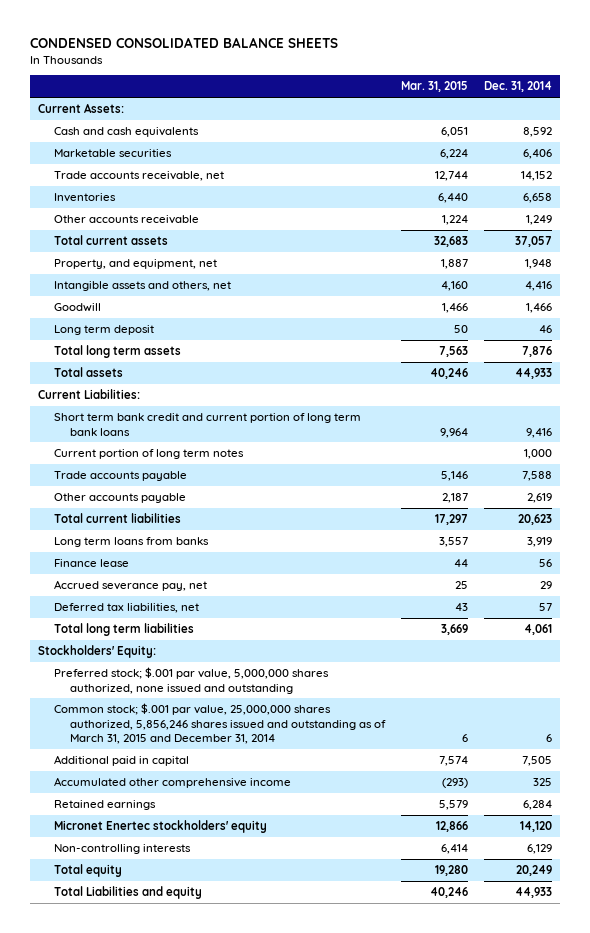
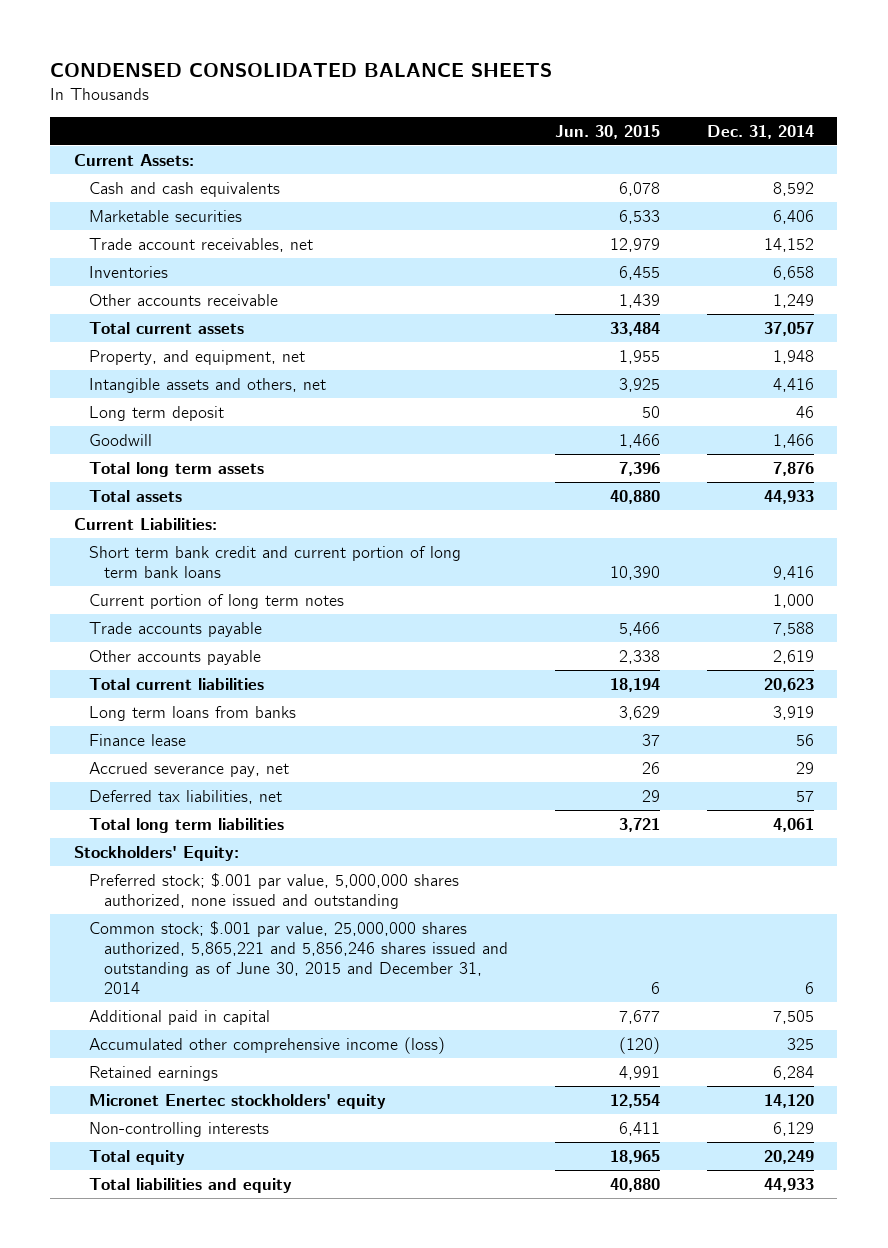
[401,81,469,93] Mar. 31, 2015 -> none
none -> [555,124,661,139] Jun. 30, 2015
[54,170,225,181] Trade accounts receivable, net -> [89,237,314,252] Trade account receivables, net
[54,302,102,312] Goodwill -> [89,433,153,446] Goodwill
[54,702,387,745] Common stock; $.001 par value, 25,000,000 shares authorized, 5,856,246 shares issued and outstanding as of March 31, 2015 and December 31, 2014 -> [89,920,509,994] Common stock; $.001 par value, 25,000,000 shares authorized, 5,865,221 and 5,856,246 shares issued and outstanding as of June 30, 2015 and December 31, 2014
[54,776,292,788] Accumulated other comprehensive income -> [89,1036,446,1054] Accumulated other comprehensive income (loss)
[54,885,203,899] Total Liabilities and equity -> [89,1177,293,1193] Total liabilities and equity

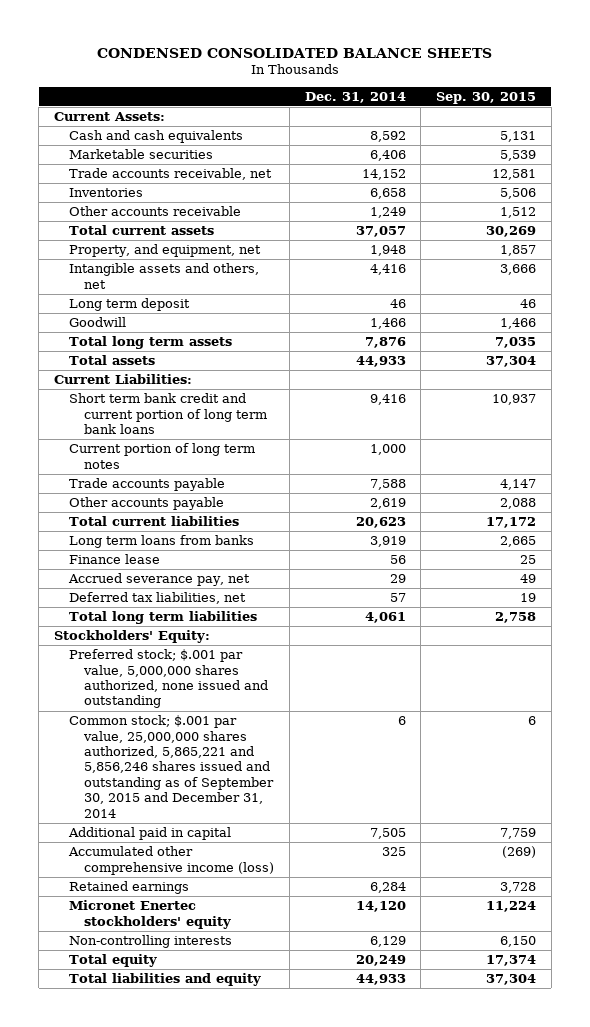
[555,124,661,139] Jun. 30, 2015 -> none
none -> [435,91,536,104] Sep. 30, 2015
[89,237,314,252] Trade account receivables, net -> [69,168,273,181] Trade accounts receivable, net
[89,920,509,994] Common stock; $.001 par value, 25,000,000 shares authorized, 5,865,221 and 5,856,246 shares issued and outstanding as of June 30, 2015 and December 31, 2014 -> [69,715,275,818] Common stock; $.001 par value, 25,000,000 shares authorized, 5,865,221 and 5,856,246 shares issued and outstanding as of September 30, 2015 and December 31, 2014

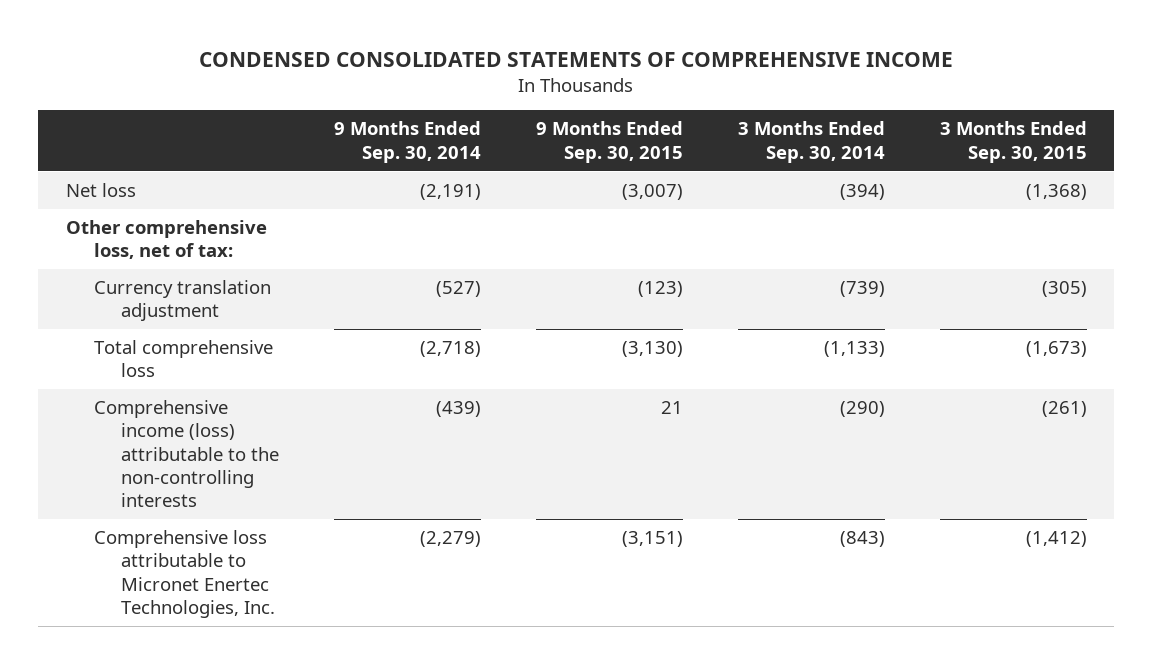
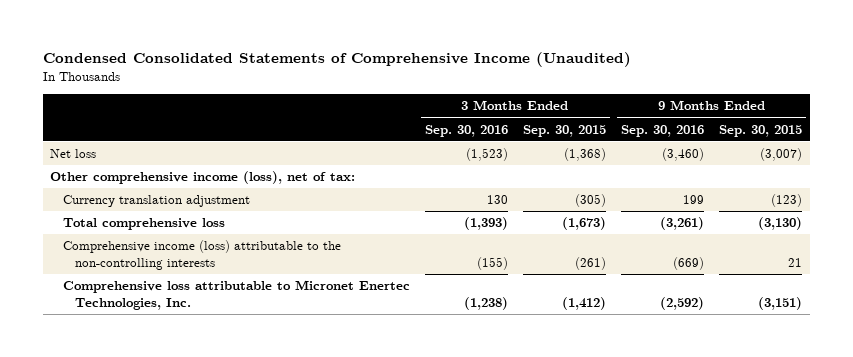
[199,51,954,67] CONDENSED CONSOLIDATED STATEMENTS OF COMPREHENSIVE INCOME -> [42,52,631,68] Condensed Consolidated Statements of Comprehensive Income (Unaudited)
[334,121,482,163] 9 Months Ended Sep. 30, 2014 -> none
[737,121,885,163] 3 Months Ended Sep. 30, 2014 -> none
none -> [424,124,508,137] Sep. 30, 2016
none -> [621,124,705,137] Sep. 30, 2016
[65,220,267,260] Other comprehensive loss, net of tax: -> [50,171,356,185] Other comprehensive income (loss), net of tax:

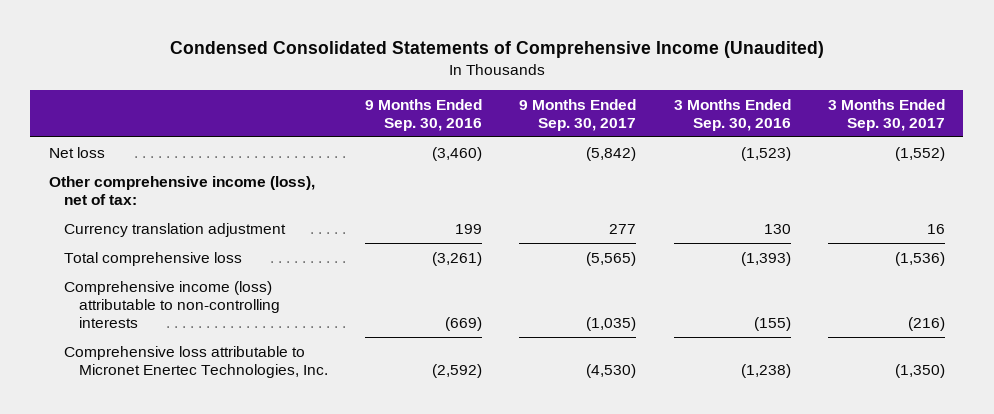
[523,124,607,137] Sep. 30, 2015 -> none
[719,124,803,137] Sep. 30, 2015 -> none
none -> [519,98,637,131] 9 Months Ended Sep. 30, 2017
none -> [827,98,945,131] 3 Months Ended Sep. 30, 2017
[62,240,341,270] Comprehensive income (loss) attributable to the non-controlling interests -> [63,280,280,328] Comprehensive income (loss) attributable to non-controlling interests

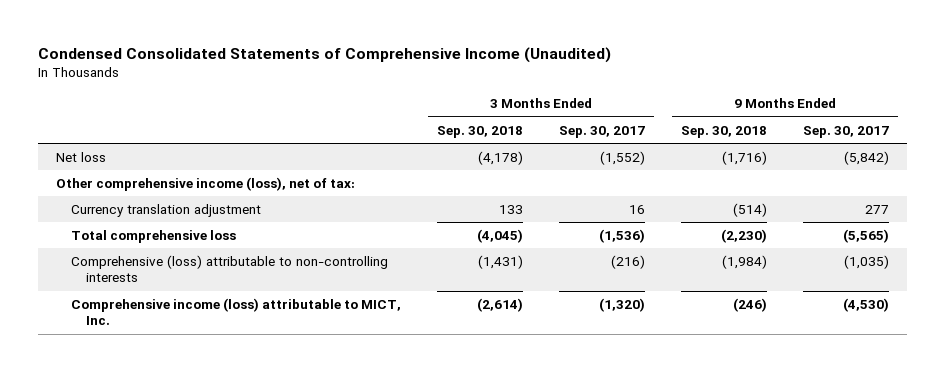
[365,98,483,131] 9 Months Ended Sep. 30, 2016 -> none
[673,98,791,131] 3 Months Ended Sep. 30, 2016 -> none
none -> [437,125,524,138] Sep. 30, 2018
none -> [680,125,767,138] Sep. 30, 2018
[63,280,280,328] Comprehensive income (loss) attributable to non-controlling interests -> [71,254,389,283] Comprehensive (loss) attributable to non-controlling interests
[63,345,328,378] Comprehensive loss attributable to Micronet Enertec Technologies, Inc. -> [71,297,402,326] Comprehensive income (loss) attributable to MICT, Inc.
[894,363,945,378] (1,350) -> [598,297,645,312] (1,320)

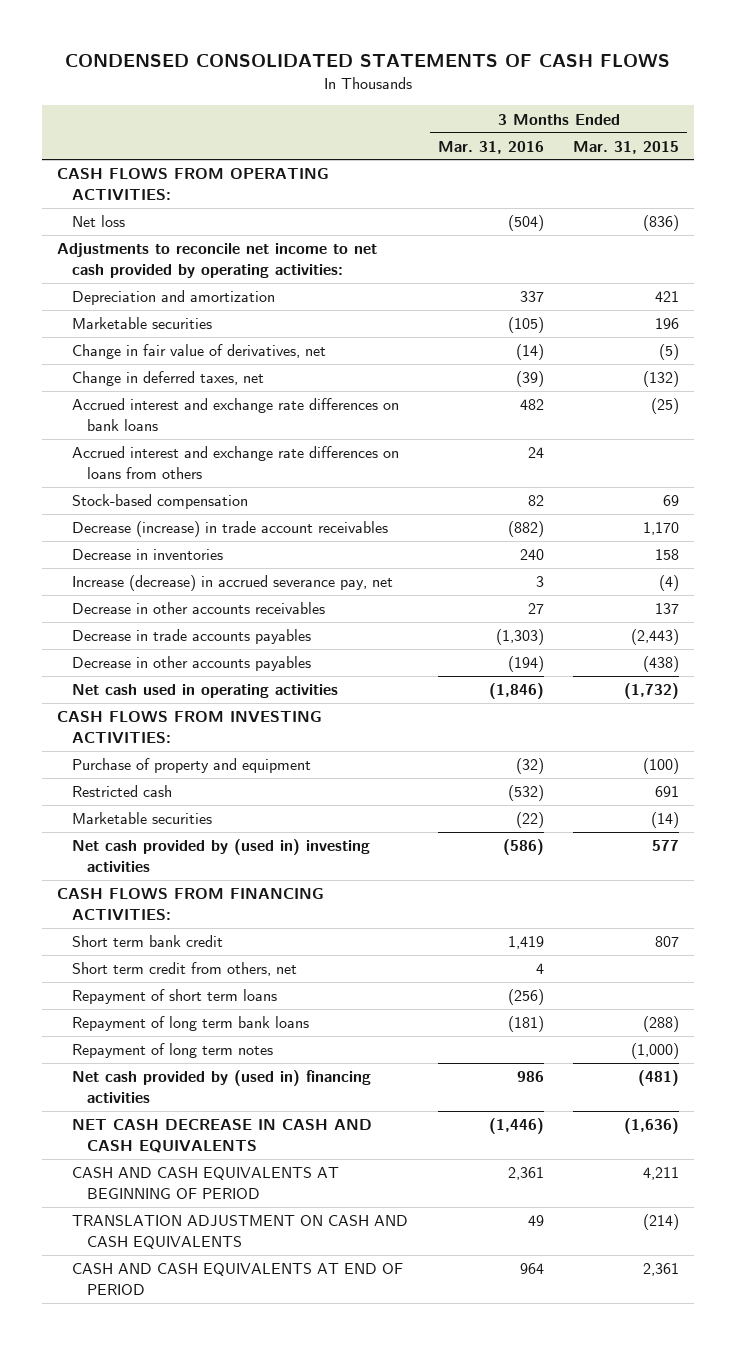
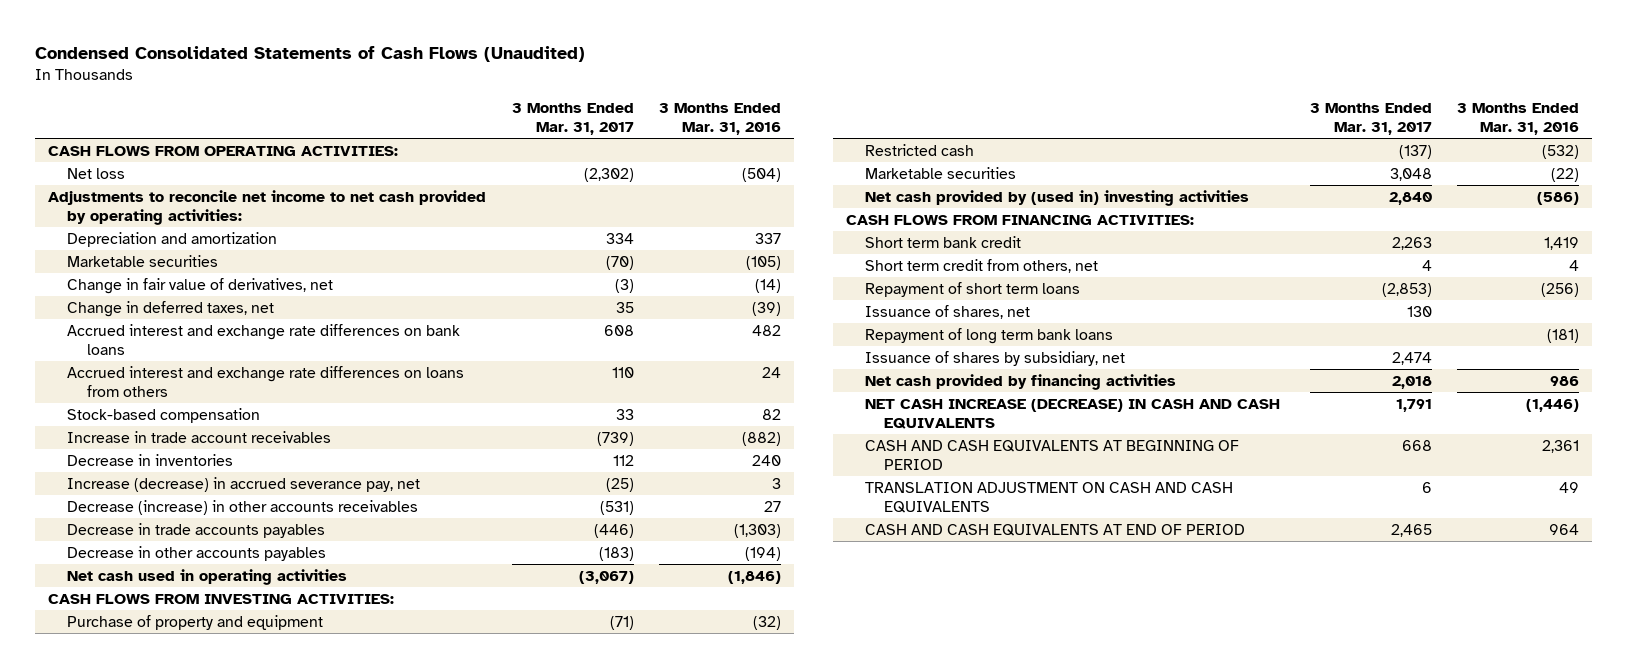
[65,54,671,68] CONDENSED CONSOLIDATED STATEMENTS OF CASH FLOWS -> [35,46,586,63] Condensed Consolidated Statements of Cash Flows (Unaudited)
[573,140,680,154] Mar. 31, 2015 -> none
none -> [511,102,634,135] 3 Months Ended Mar. 31, 2017
[72,521,389,538] Decrease (increase) in trade account receivables -> [67,430,332,443] Increase in trade account receivables
[72,602,326,615] Decrease in other accounts receivables -> [67,499,419,515] Decrease (increase) in other accounts receivables
none -> [865,304,1031,319] Issuance of shares, net
[72,1043,274,1059] Repayment of long term notes -> none
none -> [865,350,1126,366] Issuance of shares by subsidiary, net
[72,1070,372,1103] Net cash provided by (used in) financing activities -> [865,373,1177,390] Net cash provided by financing activities
[72,1119,373,1153] NET CASH DECREASE IN CASH AND CASH EQUIVALENTS -> [865,398,1281,429] NET CASH INCREASE (DECREASE) IN CASH AND CASH EQUIVALENTS

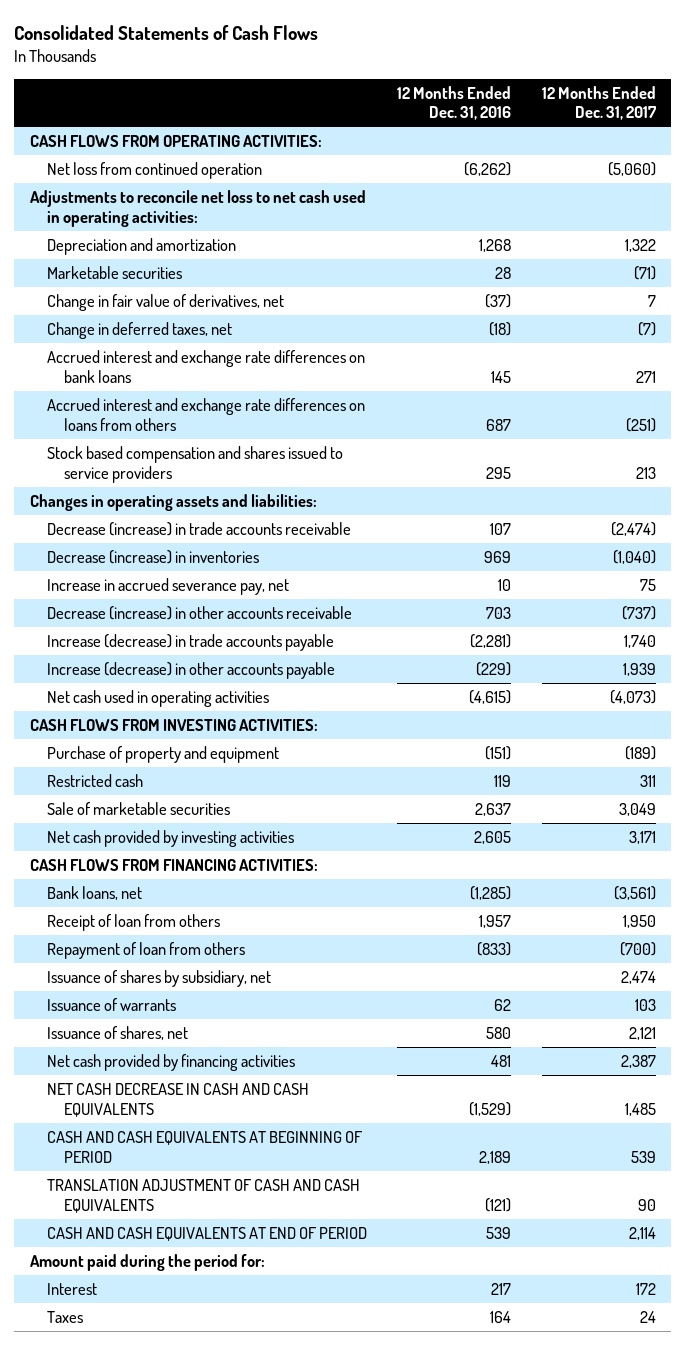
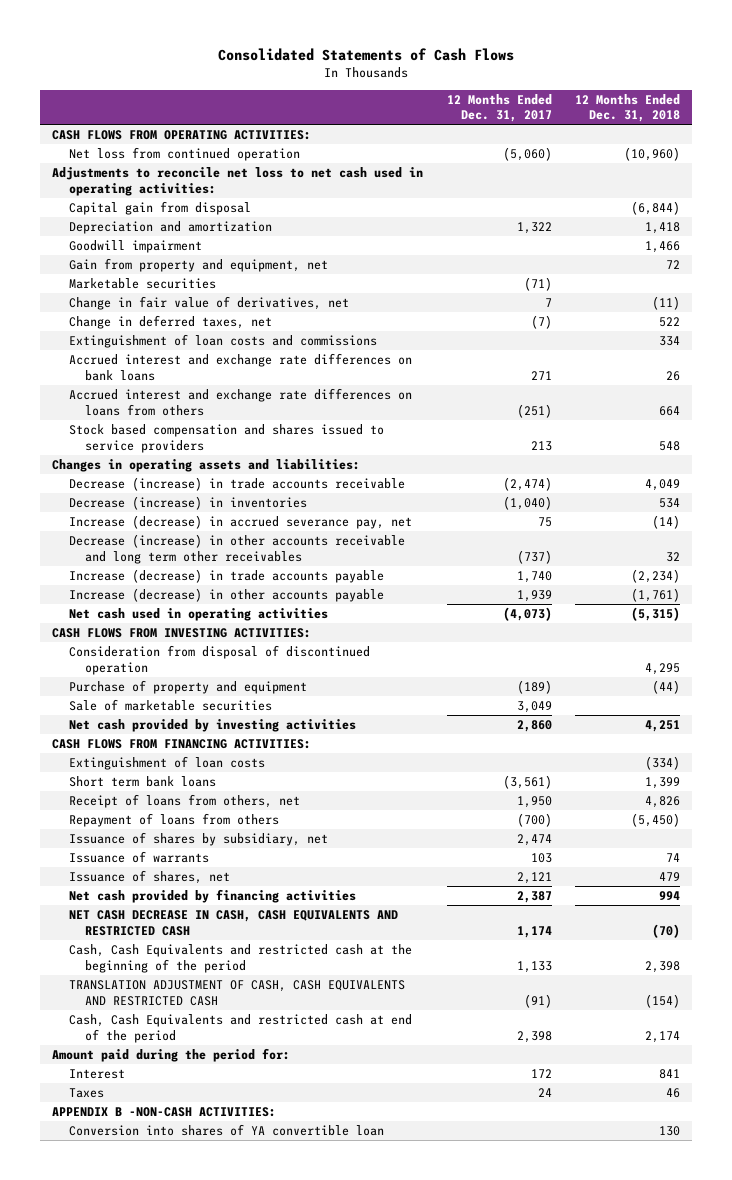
[397,85,512,121] 12 Months Ended Dec. 31, 2016 -> none
none -> [575,93,681,123] 12 Months Ended Dec. 31, 2018
none -> [68,200,251,215] Capital gain from disposal
none -> [68,239,202,253] Goodwill impairment
none -> [68,257,328,272] Gain from property and equipment, net
none -> [68,333,377,348] Extinguishment of loan costs and commissions
[46,578,289,596] Increase in accrued severance pay, net -> [68,514,412,529] Increase (decrease) in accrued severance pay, net
[46,606,352,621] Decrease (increase) in other accounts receivable -> [68,533,405,564] Decrease (increase) in other accounts receivable and long term other receivables
none -> [68,644,370,675] Consideration from disposal of discontinued operation
[46,774,143,788] Restricted cash -> none
[628,831,656,845] 3,171 -> [516,719,552,732] 2,860
none -> [68,755,265,770] Extinguishment of loan costs
[46,886,142,901] Bank loans, net -> [68,775,216,787] Short term bank loans
[46,914,220,932] Receipt of loan from others -> [68,793,300,808] Receipt of loans from others, net
[46,942,245,960] Repayment of loan from others -> [68,812,279,827] Repayment of loans from others
[46,1083,309,1117] NET CASH DECREASE IN CASH AND CASH EQUIVALENTS -> [68,909,398,936] NET CASH DECREASE IN CASH, CASH EQUIVALENTS AND RESTRICTED CASH
[624,1102,656,1116] 1,485 -> [516,925,552,938] 1,174
[46,1131,363,1163] CASH AND CASH EQUIVALENTS AT BEGINNING OF PERIOD -> [68,943,412,973] Cash, Cash Equivalents and restricted cash at the beginning of the period
[630,1150,656,1163] 539 -> [516,960,552,973] 1,133
[46,1179,360,1213] TRANSLATION ADJUSTMENT OF CASH AND CASH EQUIVALENTS -> [68,979,405,1006] TRANSLATION ADJUSTMENT OF CASH, CASH EQUIVALENTS AND RESTRICTED CASH
[637,1198,656,1211] 90 -> [523,993,552,1008] (91)
[46,1227,367,1242] CASH AND CASH EQUIVALENTS AT END OF PERIOD -> [68,1013,412,1043] Cash, Cash Equivalents and restricted cash at end of the period
[628,1227,656,1241] 2,114 -> [516,1030,552,1043] 2,398
none -> [52,1106,277,1117] APPENDIX B -NON-CASH ACTIVITIES:
none -> [68,1123,384,1136] Conversion into shares of YA convertible loan

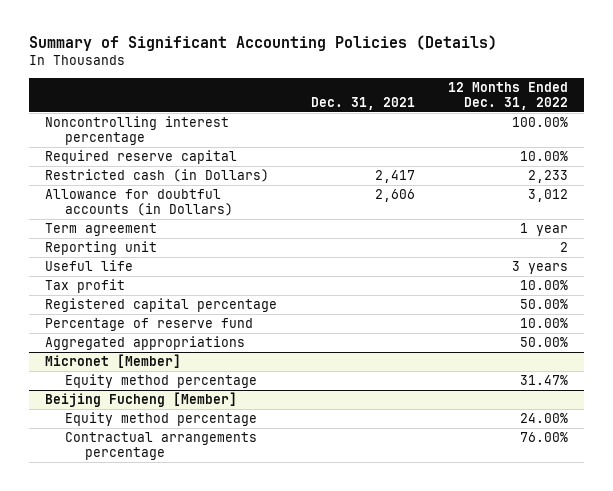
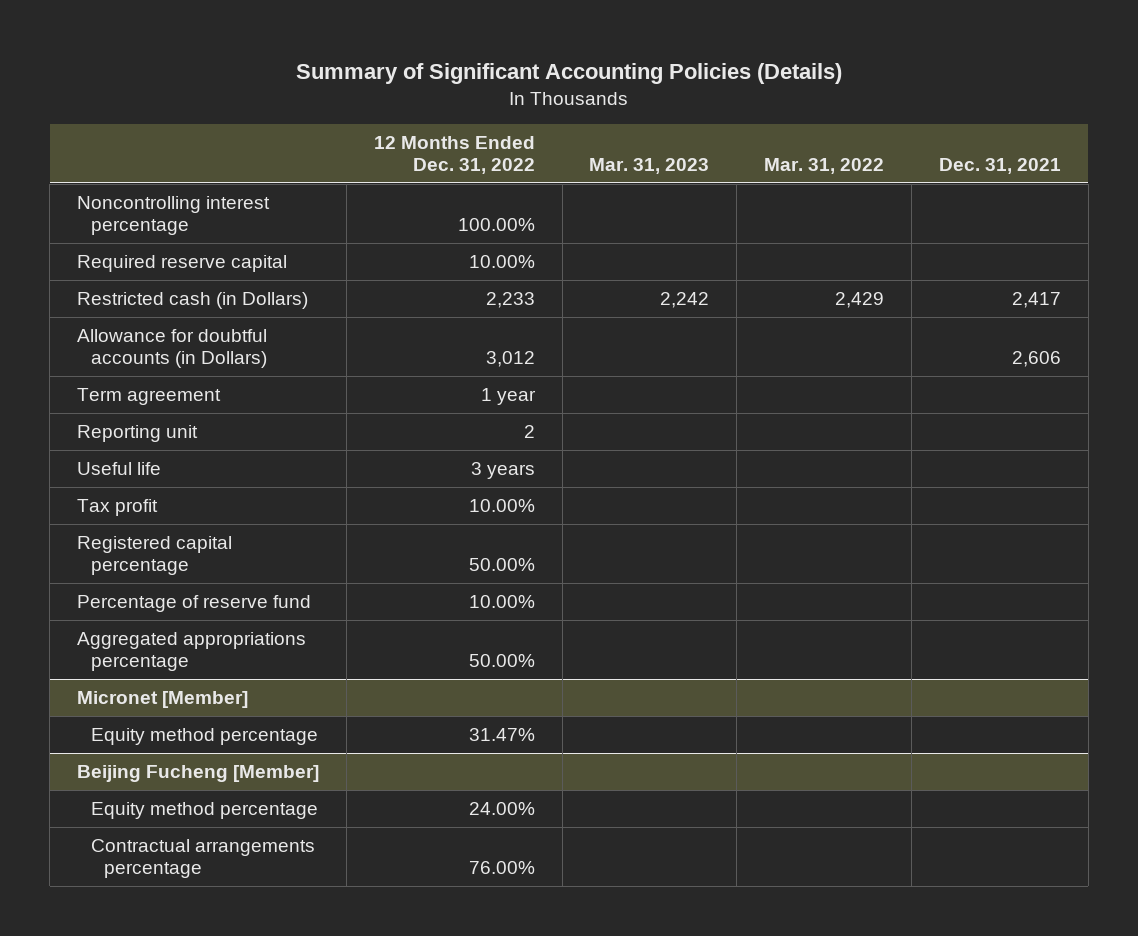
none -> [589,158,710,175] Mar. 31, 2023
none -> [764,158,885,175] Mar. 31, 2022
[45,336,246,351] Aggregated appropriations -> [76,631,306,672] Aggregated appropriations percentage

